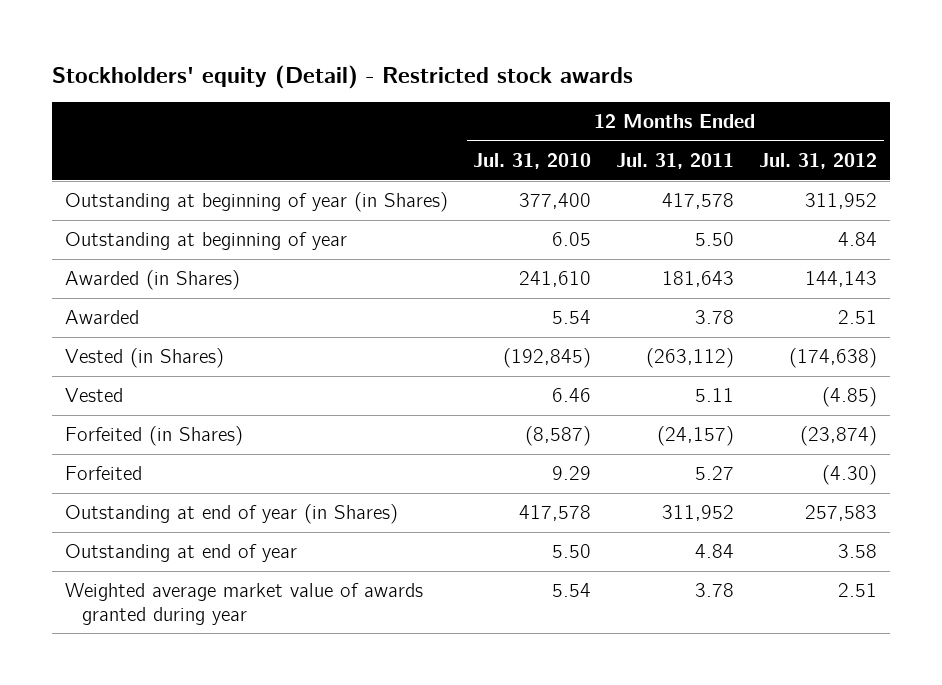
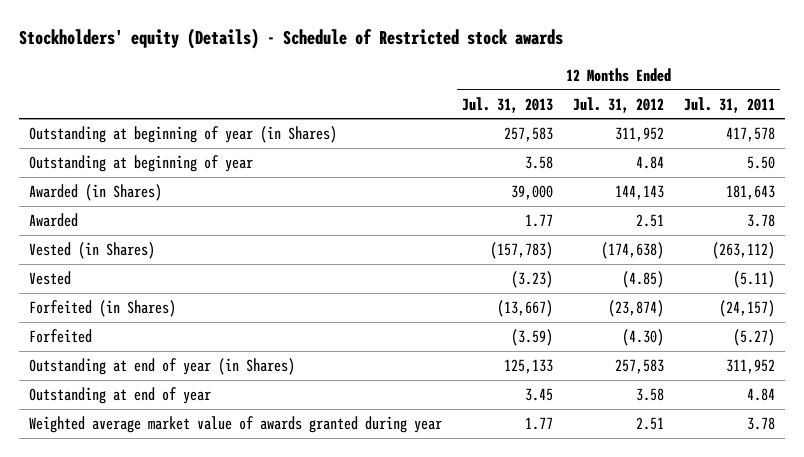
[52,64,634,89] Stockholders' equity (Detail) - Restricted stock awards -> [18,28,563,50] Stockholders' equity (Details) - Schedule of Restricted stock awards
[473,152,592,169] Jul. 31, 2010 -> none
none -> [462,96,554,113] Jul. 31, 2013
[695,388,735,403] 5.11 -> [733,271,776,289] (5.11)
[695,466,735,481] 5.27 -> [733,329,776,347] (5.27)

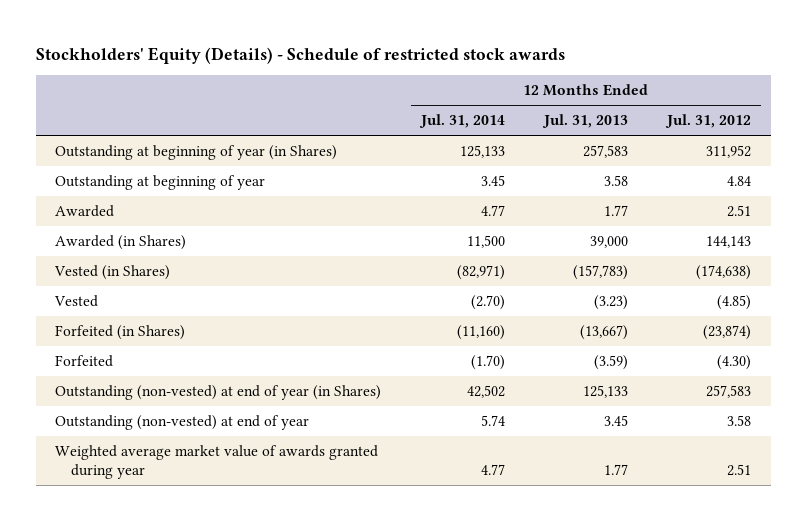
[18,28,563,50] Stockholders' equity (Details) - Schedule of Restricted stock awards -> [35,46,565,64] Stockholders' Equity (Details) - Schedule of restricted stock awards
[684,96,776,113] Jul. 31, 2011 -> none
none -> [418,114,505,129] Jul. 31, 2014
[28,184,162,202] Awarded (in Shares) -> [55,235,187,251] Awarded (in Shares)
[28,358,295,376] Outstanding at end of year (in Shares) -> [55,385,382,401] Outstanding (non-vested) at end of year (in Shares)
[28,387,211,405] Outstanding at end of year -> [55,415,310,431] Outstanding (non-vested) at end of year

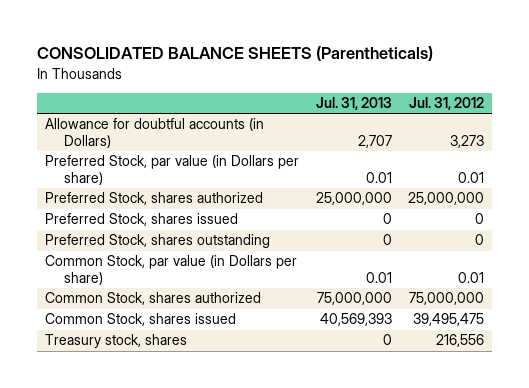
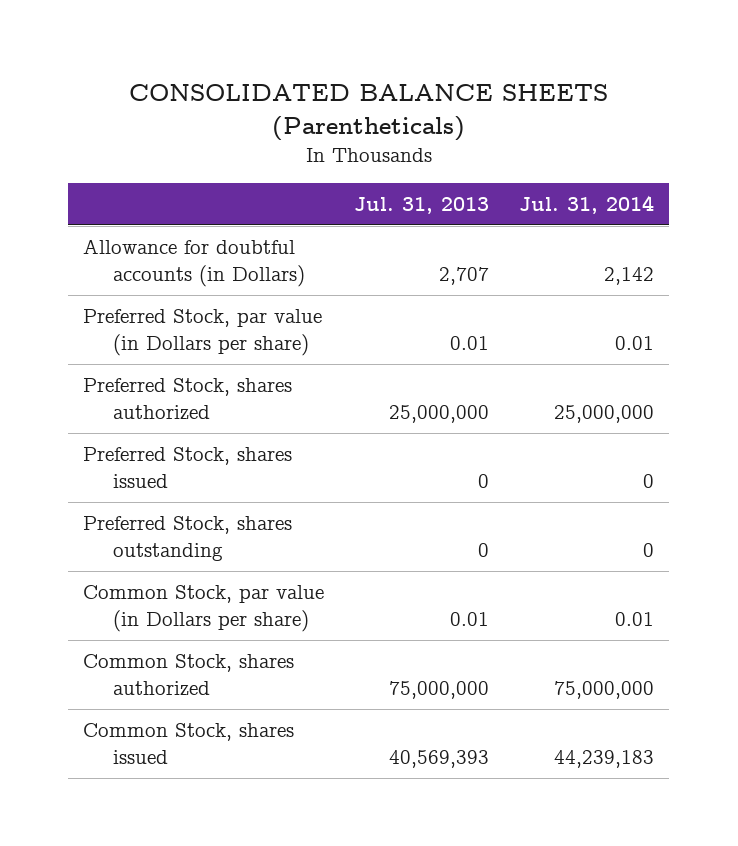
[408,97,484,111] Jul. 31, 2012 -> none
none -> [519,195,655,215] Jul. 31, 2014
[45,334,188,349] Treasury stock, shares -> none

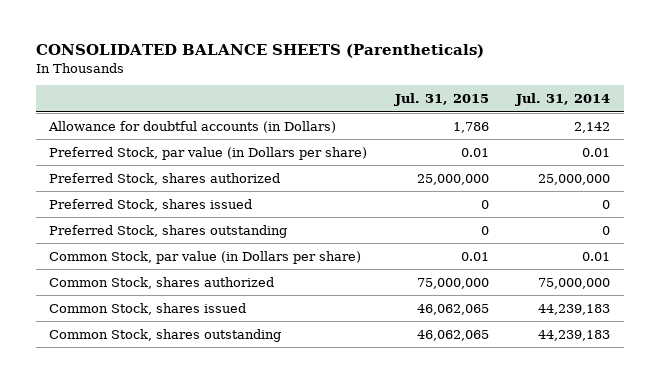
[354,197,490,215] Jul. 31, 2013 -> none
none -> [393,93,489,107] Jul. 31, 2015
none -> [49,328,282,342] Common Stock, shares outstanding

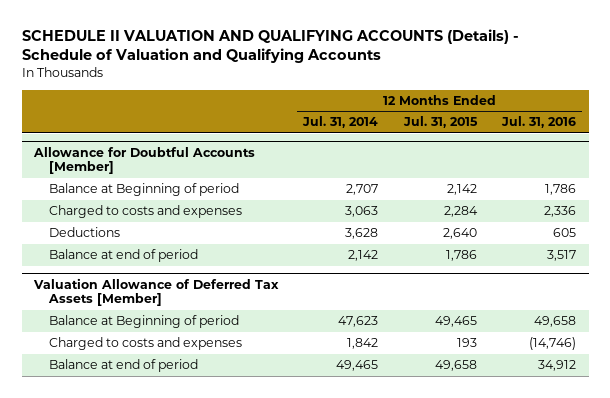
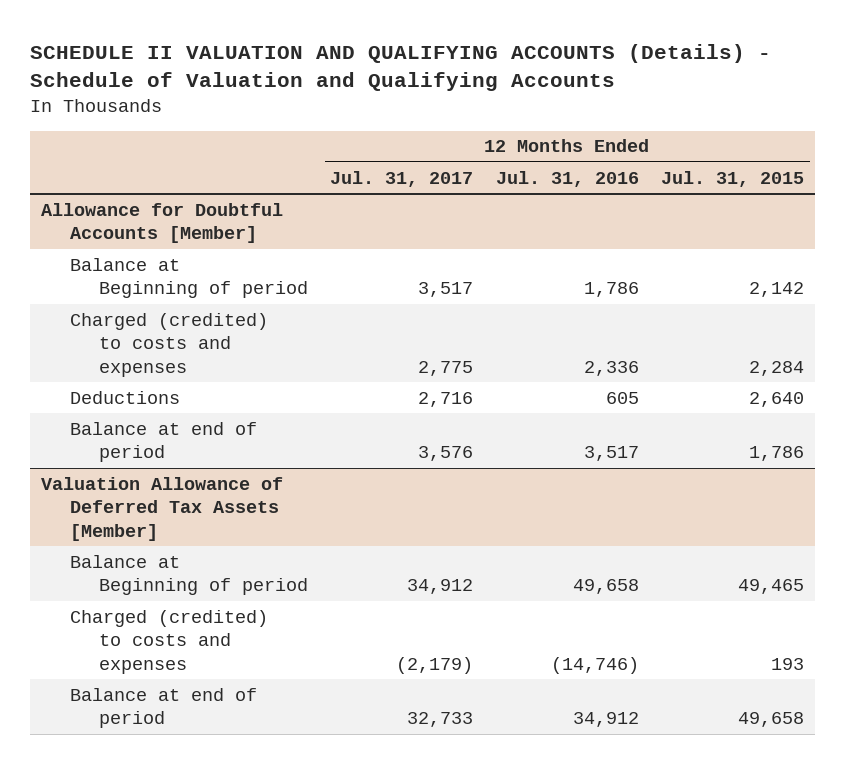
[302,116,379,129] Jul. 31, 2014 -> none
none -> [330,170,474,187] Jul. 31, 2017
[48,205,242,219] Charged to costs and expenses -> [70,312,269,377] Charged (credited) to costs and expenses
[48,337,242,351] Charged to costs and expenses -> [70,609,269,674] Charged (credited) to costs and expenses

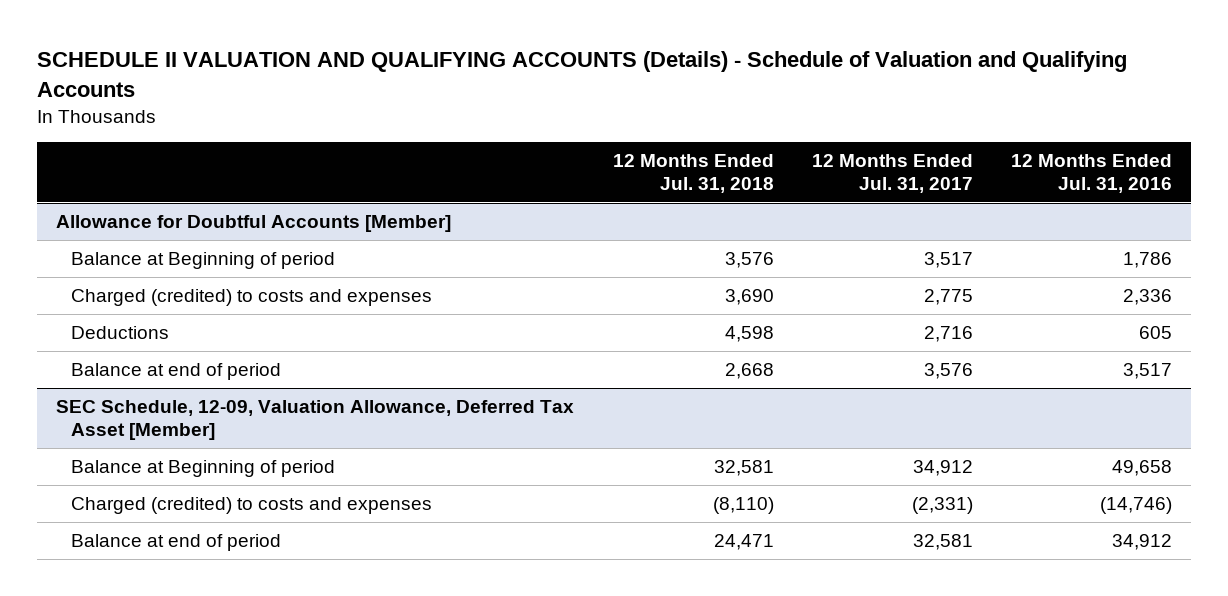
[661,170,805,187] Jul. 31, 2015 -> none
none -> [612,153,774,193] 12 Months Ended Jul. 31, 2018
[41,476,284,541] Valuation Allowance of Deferred Tax Assets [Member] -> [56,399,575,441] SEC Schedule, 12-09, Valuation Allowance, Deferred Tax Asset [Member]
[396,656,474,674] (2,179) -> [911,496,973,514] (2,331)
[407,712,474,728] 32,733 -> [912,533,973,550] 32,581

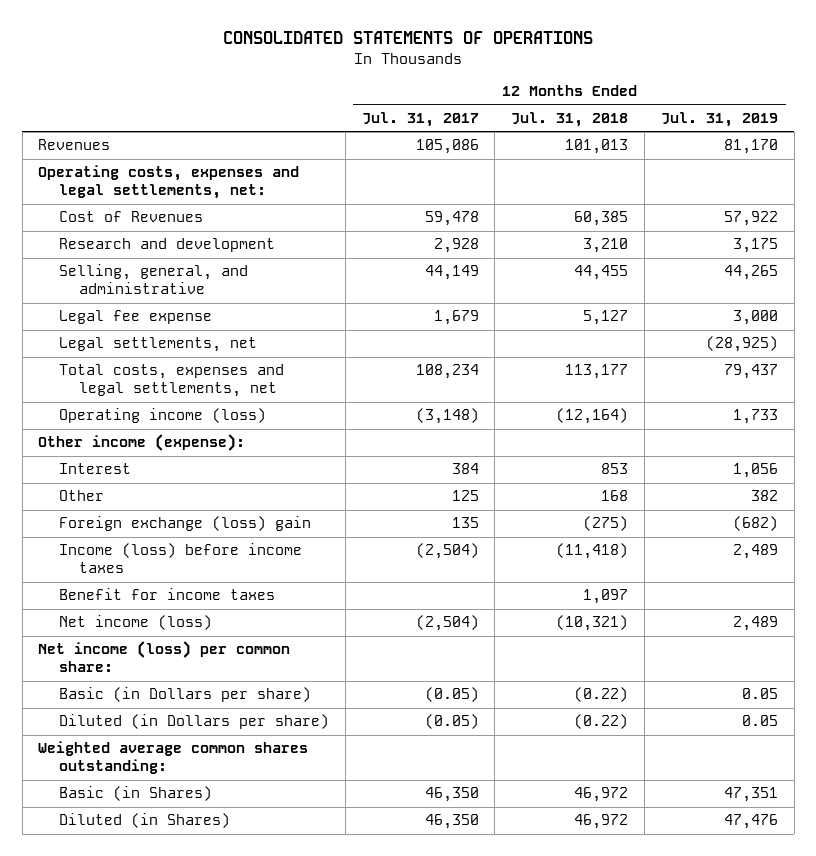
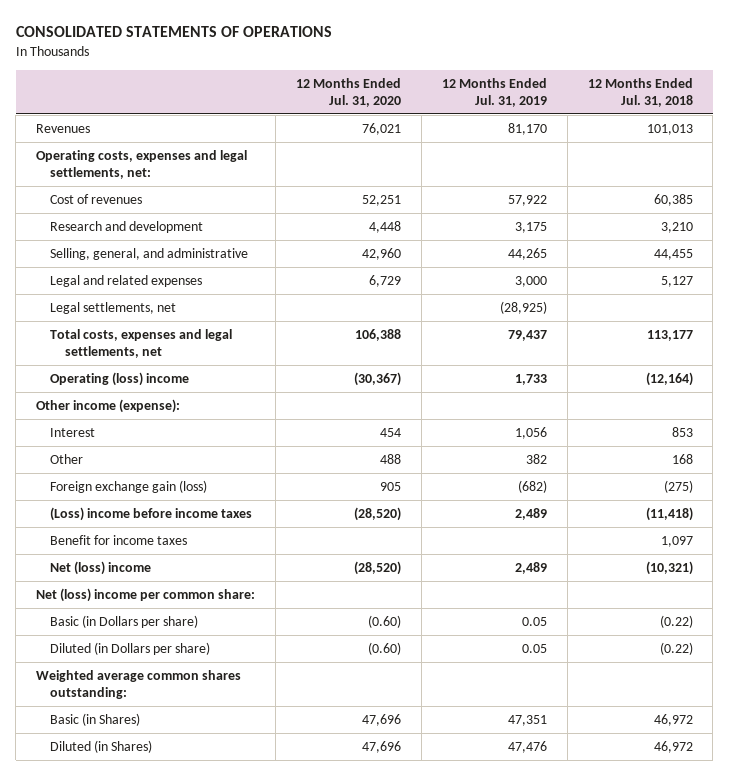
[361,111,479,127] Jul. 31, 2017 -> none
none -> [295,78,401,107] 12 Months Ended Jul. 31, 2020
[58,211,203,223] Cost of Revenues -> [50,194,143,205] Cost of revenues
[58,310,212,325] Legal fee expense -> [50,275,203,288] Legal and related expenses
[58,408,266,424] Operating income (loss) -> [50,372,190,387] Operating (loss) income
[58,516,311,532] Foreign exchange (loss) gain -> [50,480,208,494] Foreign exchange gain (loss)
[58,543,302,574] Income (loss) before income taxes -> [50,507,253,522] (Loss) income before income taxes
[58,615,212,631] Net income (loss) -> [50,561,152,576] Net (loss) income
[38,641,291,673] Net income (loss) per common share: -> [36,588,256,603] Net (loss) income per common share:

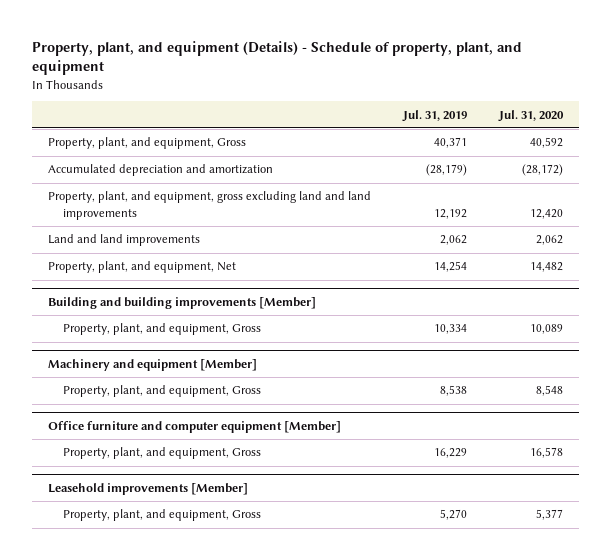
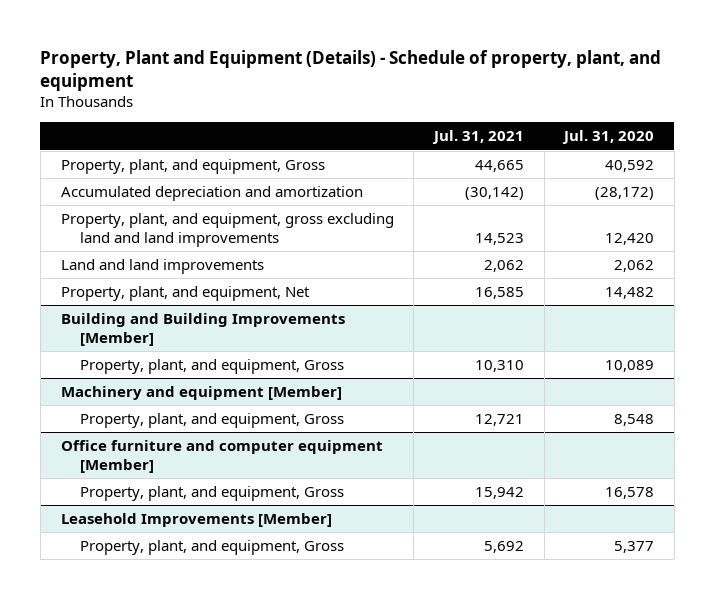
[31,40,522,76] Property, plant, and equipment (Details) - Schedule of property, plant, and equipment -> [40,49,662,92] Property, Plant and Equipment (Details) - Schedule of property, plant, and equipment
[402,109,468,122] Jul. 31, 2019 -> none
none -> [431,130,524,145] Jul. 31, 2021
[47,296,316,309] Building and building improvements [Member] -> [60,313,345,347] Building and Building Improvements [Member]
[47,482,248,495] Leasehold improvements [Member] -> [60,513,332,528] Leasehold Improvements [Member]

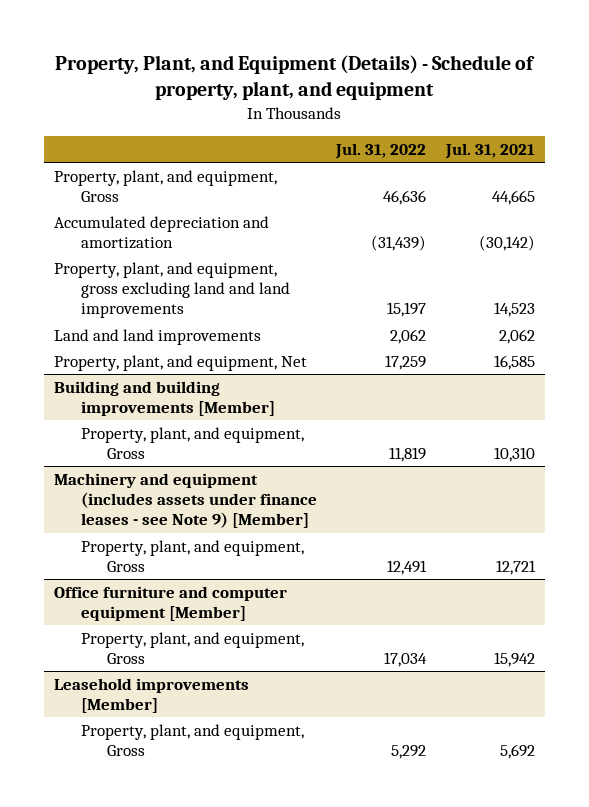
[40,49,662,92] Property, Plant and Equipment (Details) - Schedule of property, plant, and equipment -> [55,55,536,101] Property, Plant, and Equipment (Details) - Schedule of property, plant, and equipment
[562,130,655,145] Jul. 31, 2020 -> none
none -> [335,142,427,159] Jul. 31, 2022
[60,313,345,347] Building and Building Improvements [Member] -> [53,380,275,417] Building and building improvements [Member]
[60,386,342,401] Machinery and equipment [Member] -> [53,472,317,529] Machinery and equipment (includes assets under finance leases - see Note 9) [Member]
[60,513,332,528] Leasehold Improvements [Member] -> [53,677,249,714] Leasehold improvements [Member]

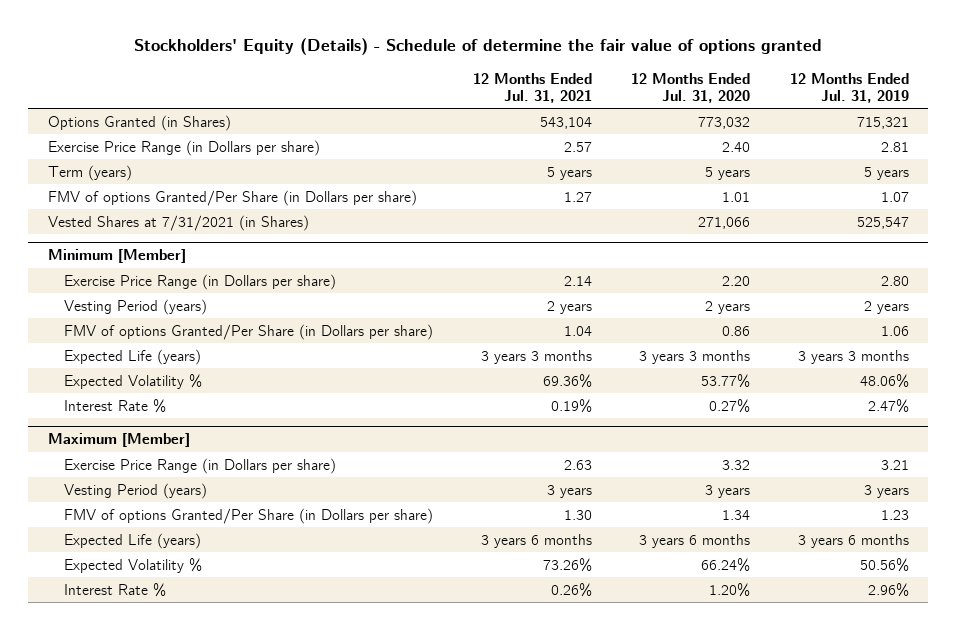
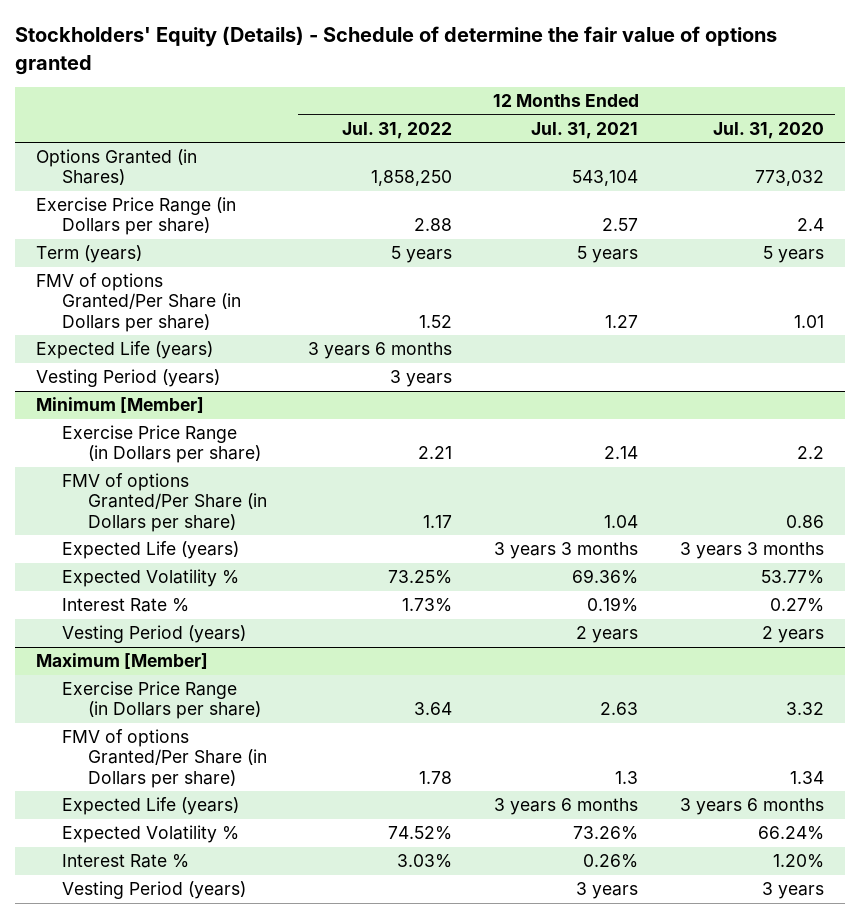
[789,72,909,104] 12 Months Ended Jul. 31, 2019 -> none
none -> [342,121,453,139] Jul. 31, 2022
[722,141,751,152] 2.40 -> [797,218,825,232] 2.4
[47,214,309,231] Vested Shares at 7/31/2021 (in Shares) -> none
none -> [36,341,214,360] Expected Life (years)
none -> [36,369,221,388] Vesting Period (years)
[722,275,751,286] 2.20 -> [797,446,825,460] 2.2
[64,298,208,315] Vesting Period (years) -> [61,625,246,644] Vesting Period (years)
[563,509,592,520] 1.30 -> [615,770,639,784] 1.3
[64,482,208,499] Vesting Period (years) -> [61,881,246,900] Vesting Period (years)

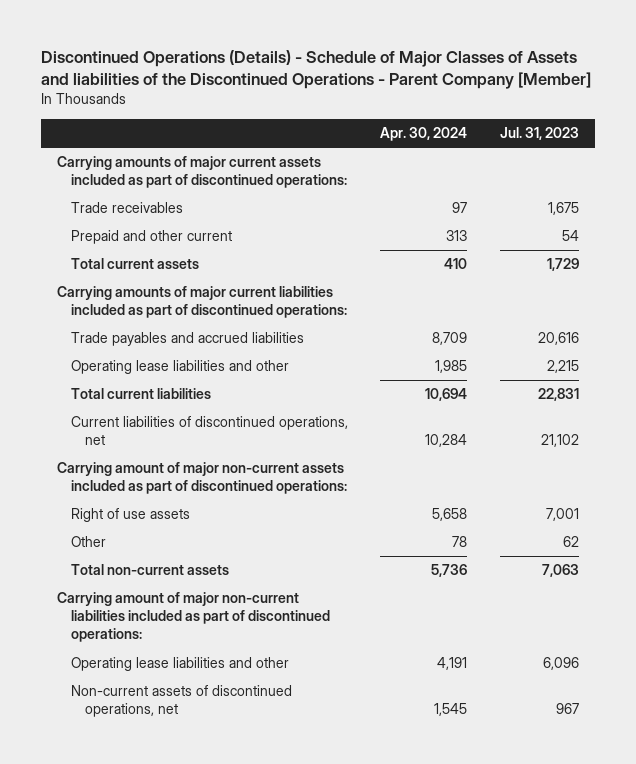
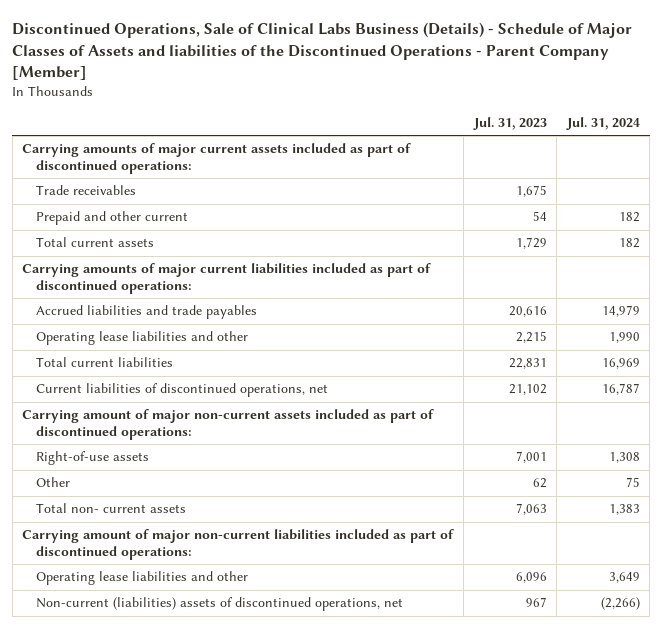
[41,50,592,90] Discontinued Operations (Details) - Schedule of Major Classes of Assets and liabilities of the Discontinued Operations - Parent Company [Member] -> [12,21,633,81] Discontinued Operations, Sale of Clinical Labs Business (Details) - Schedule of Major Classes of Assets and liabilities of the Discontinued Operations - Parent Company [Member]
[380,126,468,141] Apr. 30, 2024 -> none
none -> [565,117,640,131] Jul. 31, 2024
[71,332,305,347] Trade payables and accrued liabilities -> [36,305,258,320] Accrued liabilities and trade payables
[71,508,191,523] Right of use assets -> [36,451,150,466] Right-of-use assets
[71,564,230,576] Total non-current assets -> [36,503,187,514] Total non- current assets
[71,685,293,718] Non-current assets of discontinued operations, net -> [36,597,404,612] Non-current (liabilities) assets of discontinued operations, net

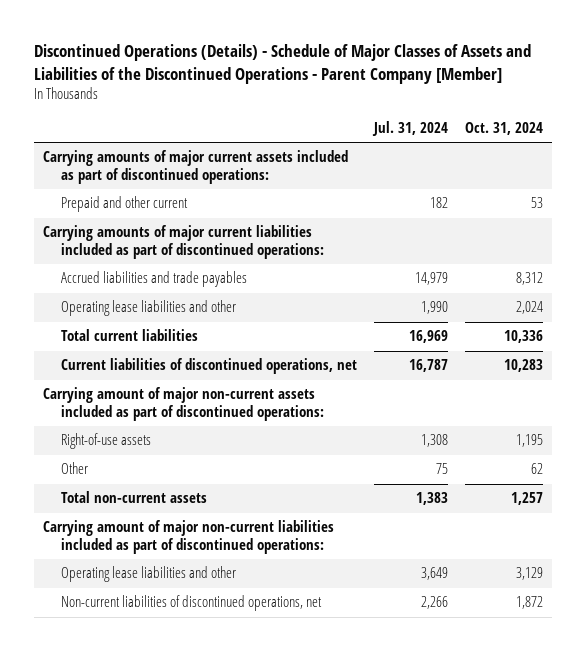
[12,21,633,81] Discontinued Operations, Sale of Clinical Labs Business (Details) - Schedule of Major Classes of Assets and liabilities of the Discontinued Operations - Parent Company [Member] -> [34,44,532,84] Discontinued Operations (Details) - Schedule of Major Classes of Assets and Liabilities of the Discontinued Operations - Parent Company [Member]
[472,117,547,131] Jul. 31, 2023 -> none
none -> [465,122,544,136] Oct. 31, 2024
[36,185,137,196] Trade receivables -> none
[36,237,155,248] Total current assets -> none
[36,503,187,514] Total non- current assets -> [60,491,207,504] Total non-current assets
[36,597,404,612] Non-current (liabilities) assets of discontinued operations, net -> [60,595,322,612] Non-current liabilities of discontinued operations, net
[600,597,640,611] (2,266) -> [421,596,449,610] 2,266

